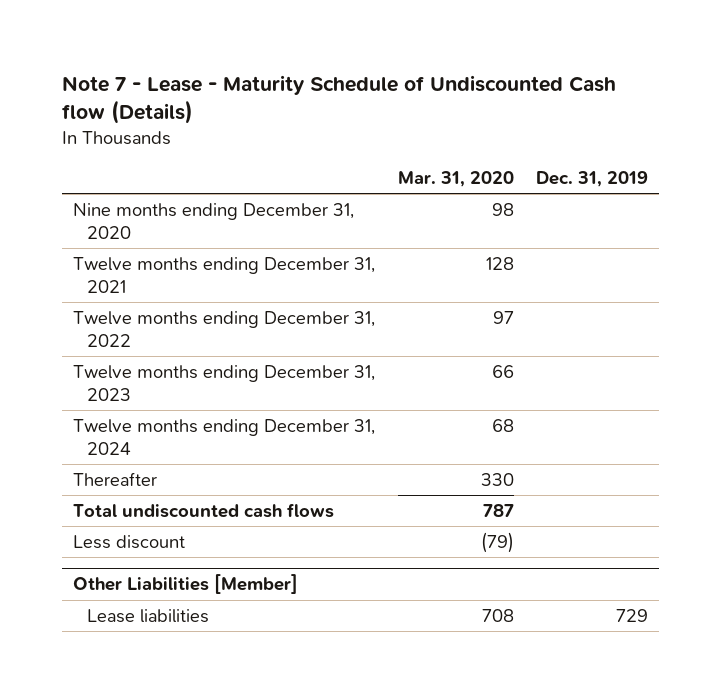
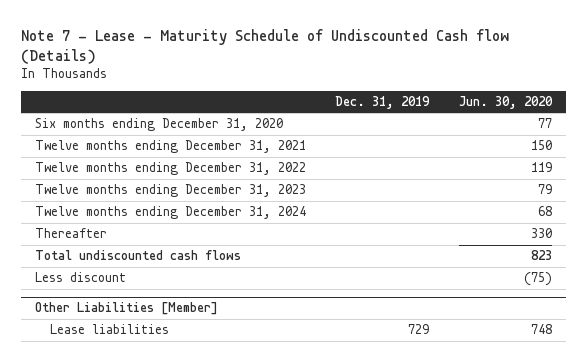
[397,171,514,188] Mar. 31, 2020 -> none
none -> [458,96,553,110] Jun. 30, 2020
[73,202,355,240] Nine months ending December 31, 2020 -> [35,118,284,132] Six months ending December 31, 2020

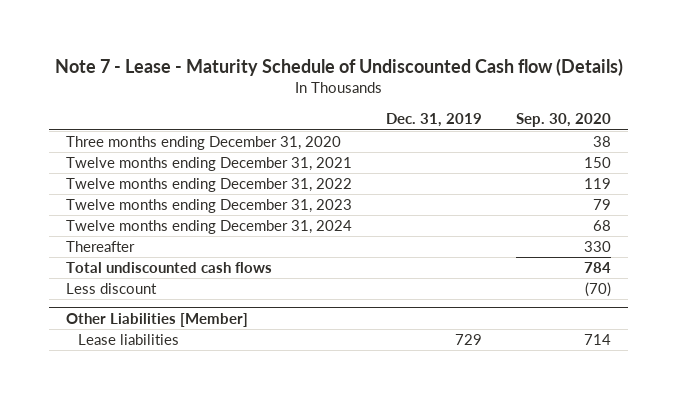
[458,96,553,110] Jun. 30, 2020 -> none
none -> [516,113,612,128] Sep. 30, 2020
[35,118,284,132] Six months ending December 31, 2020 -> [66,136,342,151] Three months ending December 31, 2020

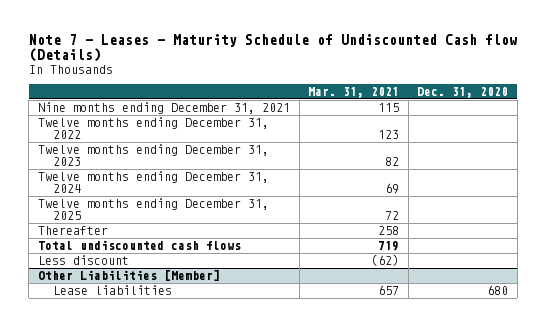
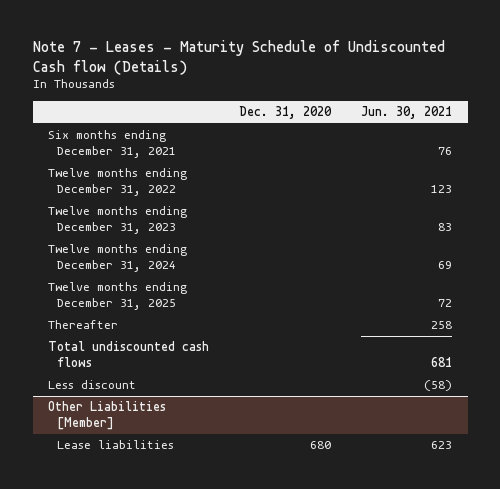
[308,87,400,99] Mar. 31, 2021 -> none
none -> [361,106,453,120] Jun. 30, 2021
[38,102,291,115] Nine months ending December 31, 2021 -> [48,130,177,159] Six months ending December 31, 2021

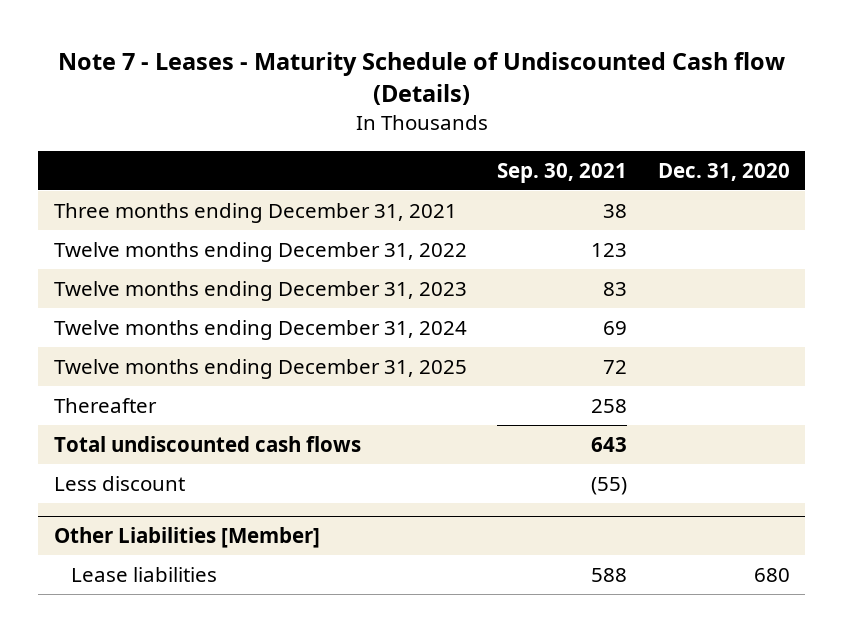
[361,106,453,120] Jun. 30, 2021 -> none
none -> [497,162,628,183] Sep. 30, 2021
[48,130,177,159] Six months ending December 31, 2021 -> [53,202,457,223] Three months ending December 31, 2021

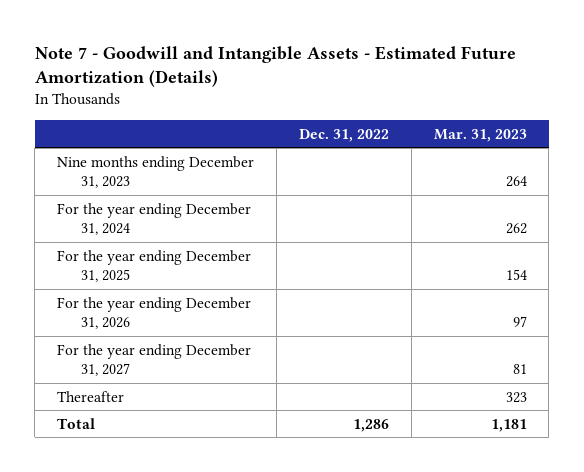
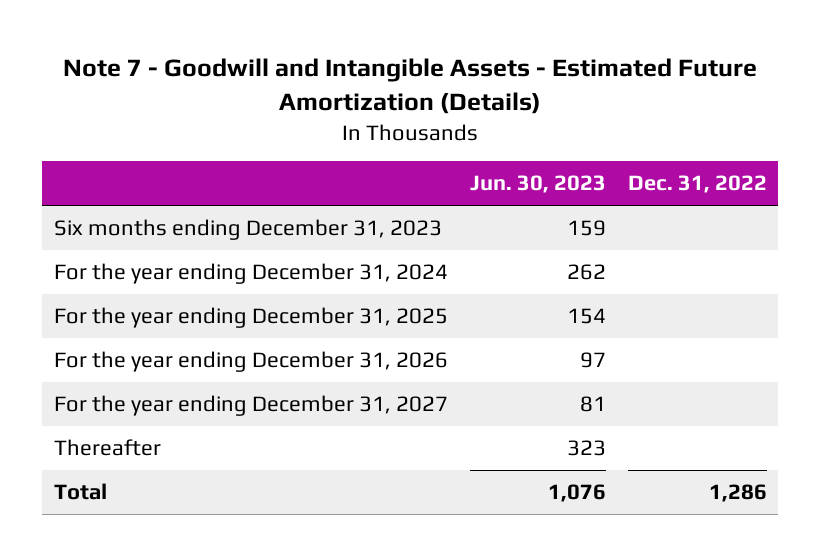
[433,128,527,142] Mar. 31, 2023 -> none
none -> [469,175,606,194] Jun. 30, 2023
[57,155,255,189] Nine months ending December 31, 2023 -> [53,219,442,241] Six months ending December 31, 2023

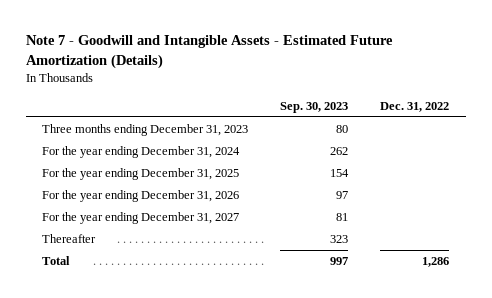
[469,175,606,194] Jun. 30, 2023 -> none
none -> [280,101,349,113] Sep. 30, 2023
[53,219,442,241] Six months ending December 31, 2023 -> [42,124,249,137] Three months ending December 31, 2023

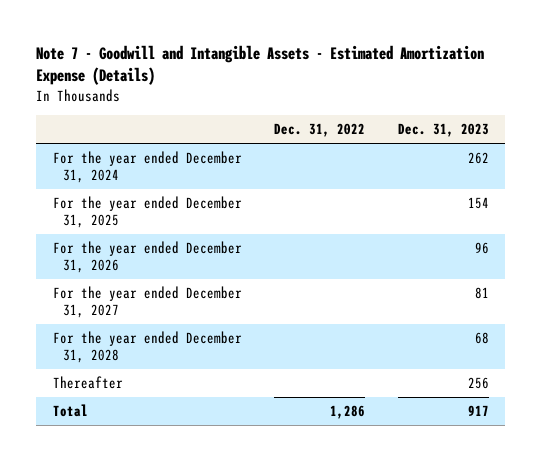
[25,35,393,70] Note 7 - Goodwill and Intangible Assets - Estimated Future Amortization (Details) -> [36,44,485,86] Note 7 - Goodwill and Intangible Assets - Estimated Amortization Expense (Details)
[280,101,349,113] Sep. 30, 2023 -> none
none -> [397,123,489,138] Dec. 31, 2023
[42,124,249,137] Three months ending December 31, 2023 -> none
[42,146,241,159] For the year ending December 31, 2024 -> [52,150,242,184] For the year ended December 31, 2024
[42,168,240,181] For the year ending December 31, 2025 -> [52,195,242,229] For the year ended December 31, 2025
[42,190,240,203] For the year ending December 31, 2026 -> [52,240,242,274] For the year ended December 31, 2026
[42,212,240,225] For the year ending December 31, 2027 -> [52,285,242,319] For the year ended December 31, 2027
none -> [52,330,242,364] For the year ended December 31, 2028

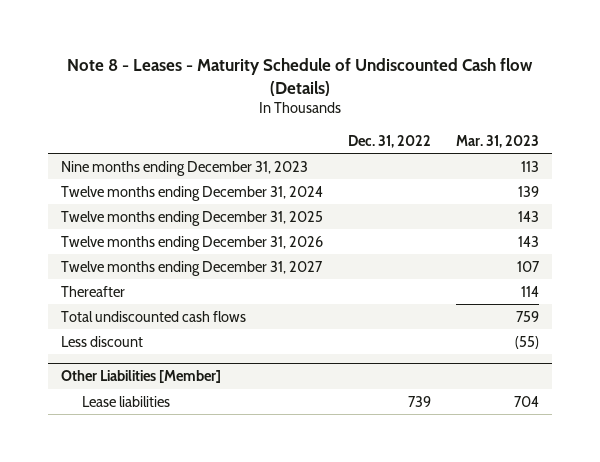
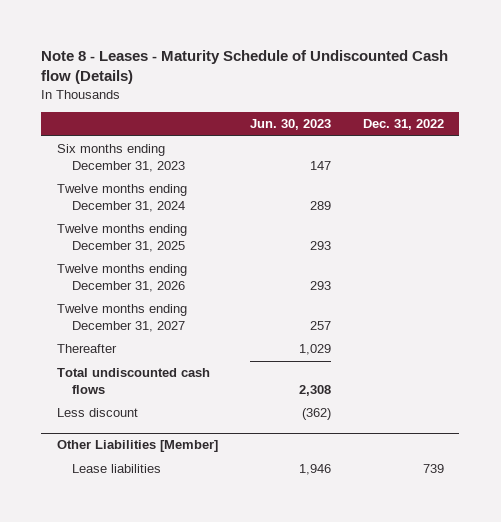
[456,134,540,148] Mar. 31, 2023 -> none
none -> [249,119,331,131] Jun. 30, 2023
[60,160,308,176] Nine months ending December 31, 2023 -> [57,144,185,172] Six months ending December 31, 2023

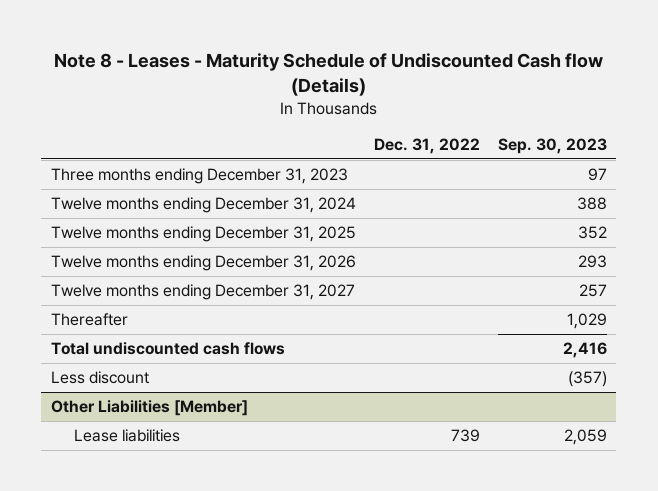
[249,119,331,131] Jun. 30, 2023 -> none
none -> [498,138,608,155] Sep. 30, 2023
[57,144,185,172] Six months ending December 31, 2023 -> [50,168,348,185] Three months ending December 31, 2023

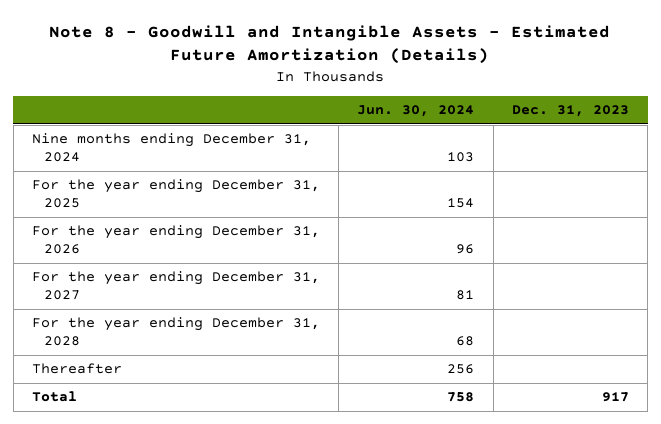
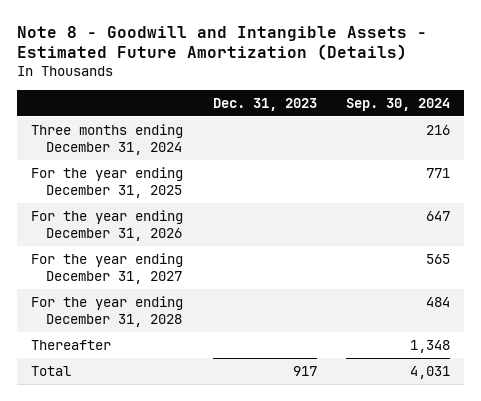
[357,105,475,118] Jun. 30, 2024 -> none
none -> [345,97,450,111] Sep. 30, 2024
[31,133,311,163] Nine months ending December 31, 2024 -> [31,123,184,156] Three months ending December 31, 2024

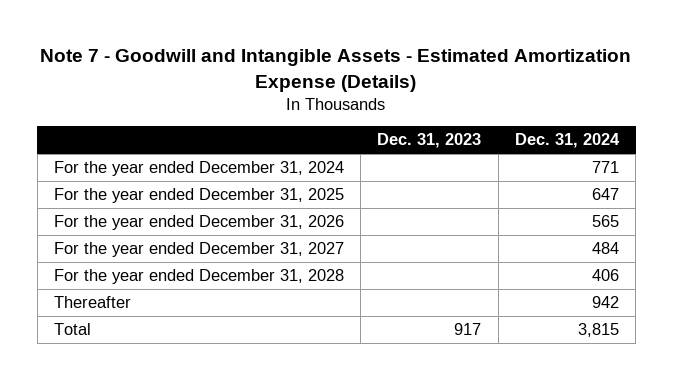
[16,25,427,61] Note 8 - Goodwill and Intangible Assets - Estimated Future Amortization (Details) -> [40,49,632,92] Note 7 - Goodwill and Intangible Assets - Estimated Amortization Expense (Details)
[345,97,450,111] Sep. 30, 2024 -> none
none -> [514,133,620,149] Dec. 31, 2024
[31,123,184,156] Three months ending December 31, 2024 -> none
[31,166,184,199] For the year ending December 31, 2025 -> [53,161,344,177] For the year ended December 31, 2024
[31,209,184,242] For the year ending December 31, 2026 -> [53,188,344,204] For the year ended December 31, 2025
[31,252,184,285] For the year ending December 31, 2027 -> [53,215,344,231] For the year ended December 31, 2026
[31,295,184,328] For the year ending December 31, 2028 -> [53,242,344,258] For the year ended December 31, 2027
none -> [53,269,344,285] For the year ended December 31, 2028

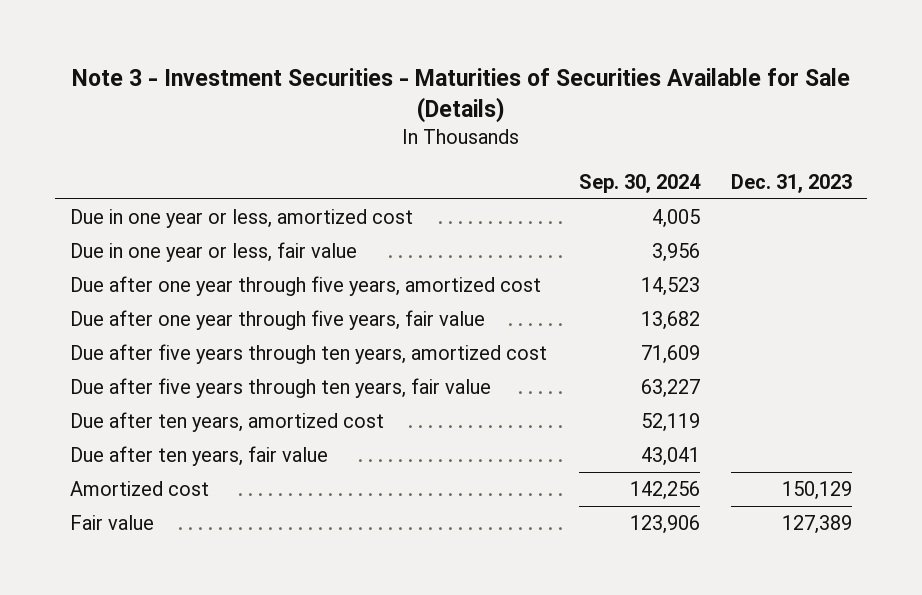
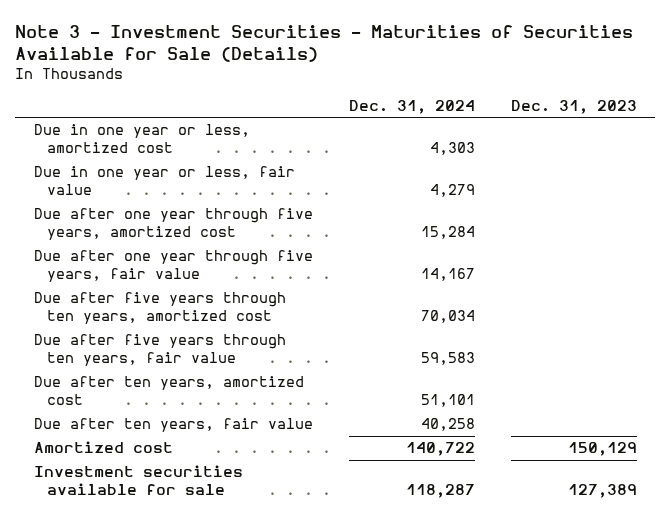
[578,173,701,193] Sep. 30, 2024 -> none
none -> [348,99,475,114] Dec. 31, 2024
[70,515,155,531] Fair value -> [33,465,243,496] Investment securities available for sale

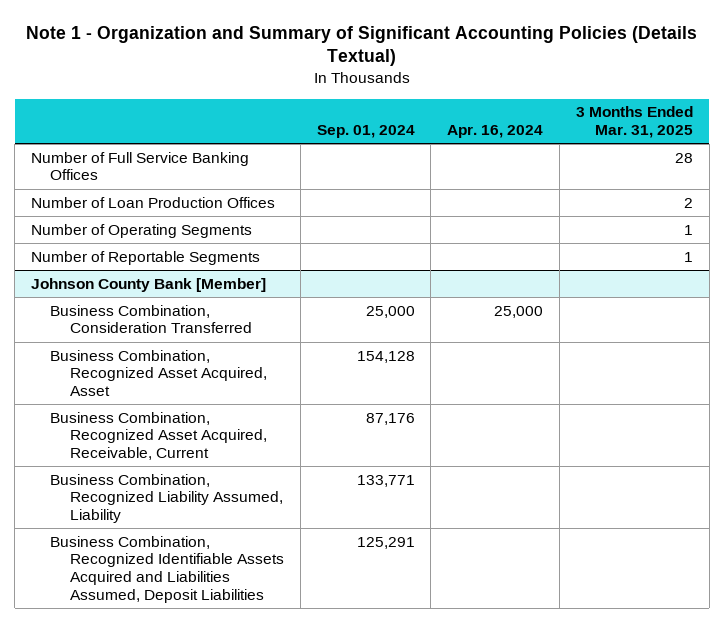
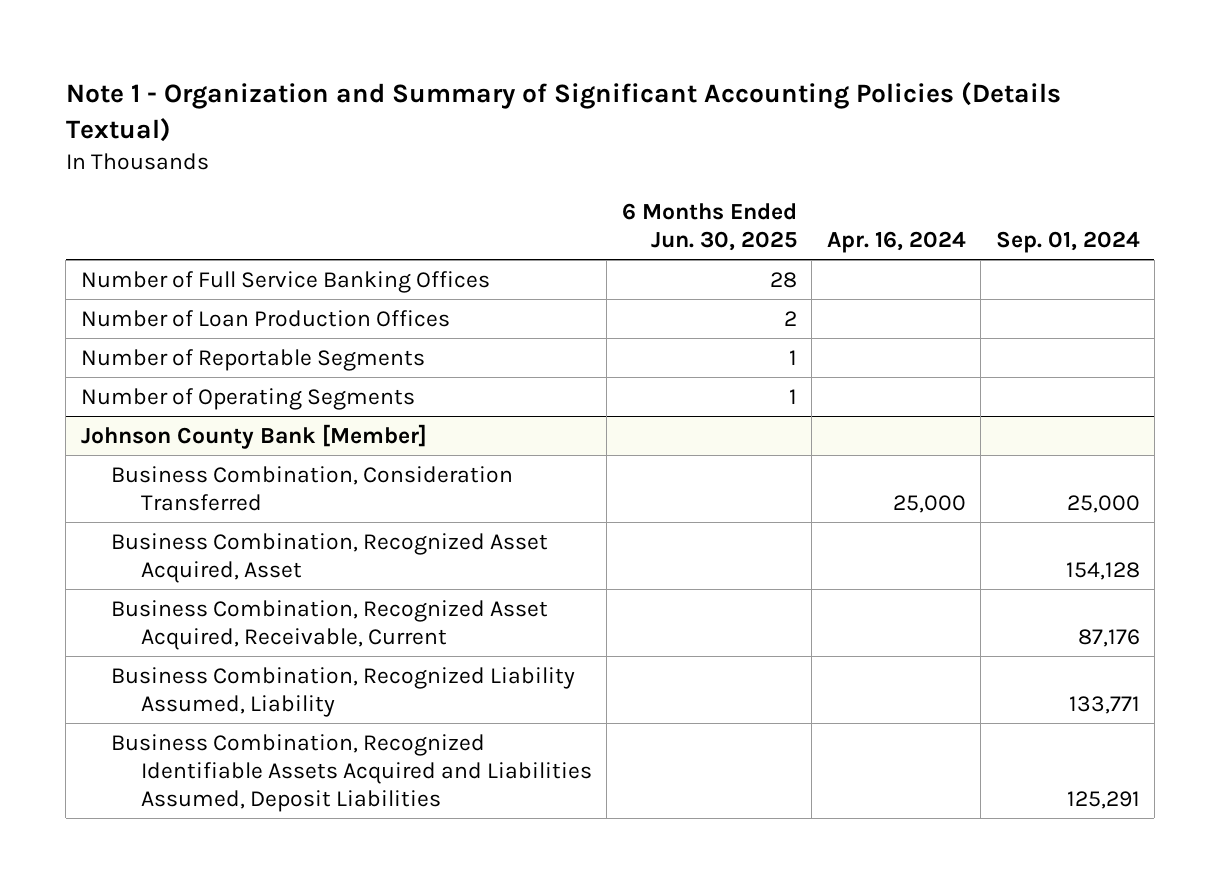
[575,106,693,139] 3 Months Ended Mar. 31, 2025 -> none
none -> [621,202,797,252] 6 Months Ended Jun. 30, 2025
[30,223,252,238] Number of Operating Segments -> [80,387,415,410] Number of Operating Segments

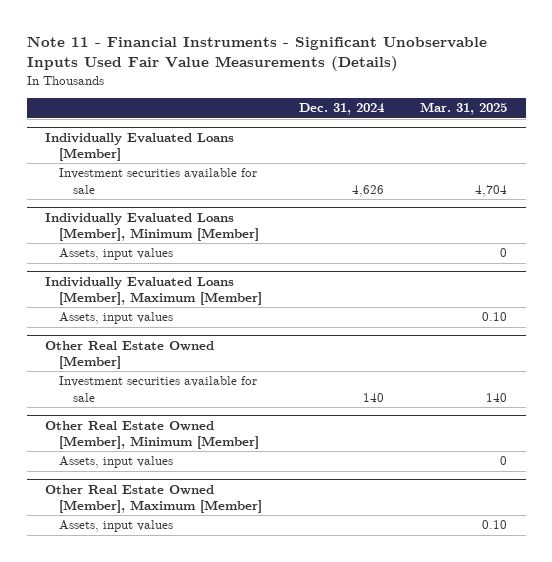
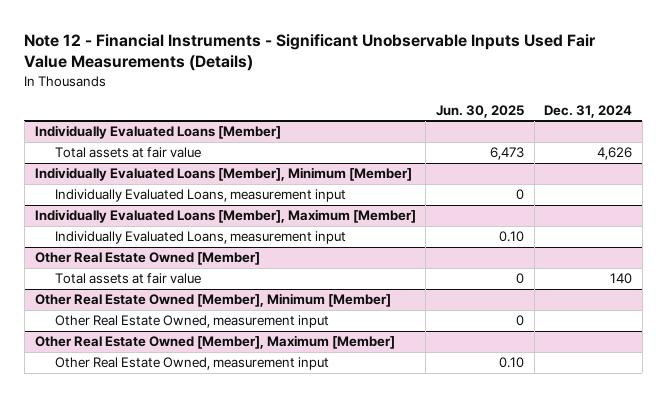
[26,35,487,72] Note 11 - Financial Instruments - Significant Unobservable Inputs Used Fair Value Measurements (Details) -> [24,33,597,72] Note 12 - Financial Instruments - Significant Unobservable Inputs Used Fair Value Measurements (Details)
[420,102,508,116] Mar. 31, 2025 -> none
none -> [435,104,524,118] Jun. 30, 2025
[59,168,258,194] Investment securities available for sale -> [54,147,201,159] Total assets at fair value
[59,248,174,261] Assets, input values -> [54,189,346,203] Individually Evaluated Loans, measurement input
[59,312,174,325] Assets, input values -> [54,231,346,245] Individually Evaluated Loans, measurement input
[59,376,258,402] Investment securities available for sale -> [54,273,201,285] Total assets at fair value
[59,456,174,469] Assets, input values -> [54,315,329,329] Other Real Estate Owned, measurement input
[59,520,174,533] Assets, input values -> [54,357,329,371] Other Real Estate Owned, measurement input

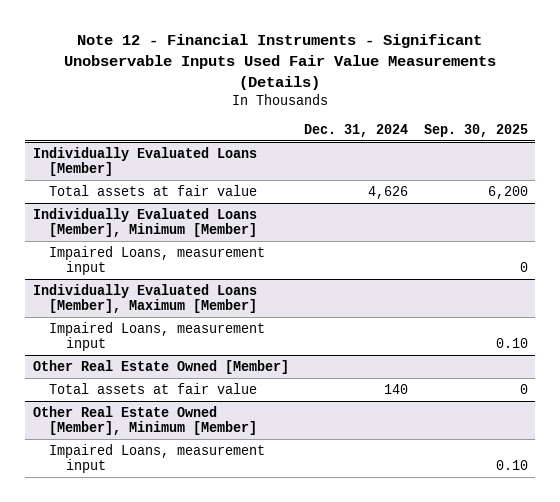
[435,104,524,118] Jun. 30, 2025 -> none
none -> [423,123,528,137] Sep. 30, 2025
[54,189,346,203] Individually Evaluated Loans, measurement input -> [49,245,266,276] Impaired Loans, measurement input
[54,231,346,245] Individually Evaluated Loans, measurement input -> [49,321,266,352] Impaired Loans, measurement input
[54,315,329,329] Other Real Estate Owned, measurement input -> none
[34,335,395,350] Other Real Estate Owned [Member], Maximum [Member] -> none
[54,357,329,371] Other Real Estate Owned, measurement input -> none
none -> [49,443,266,474] Impaired Loans, measurement input

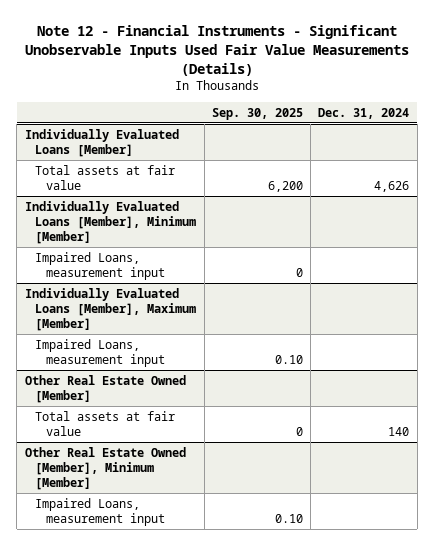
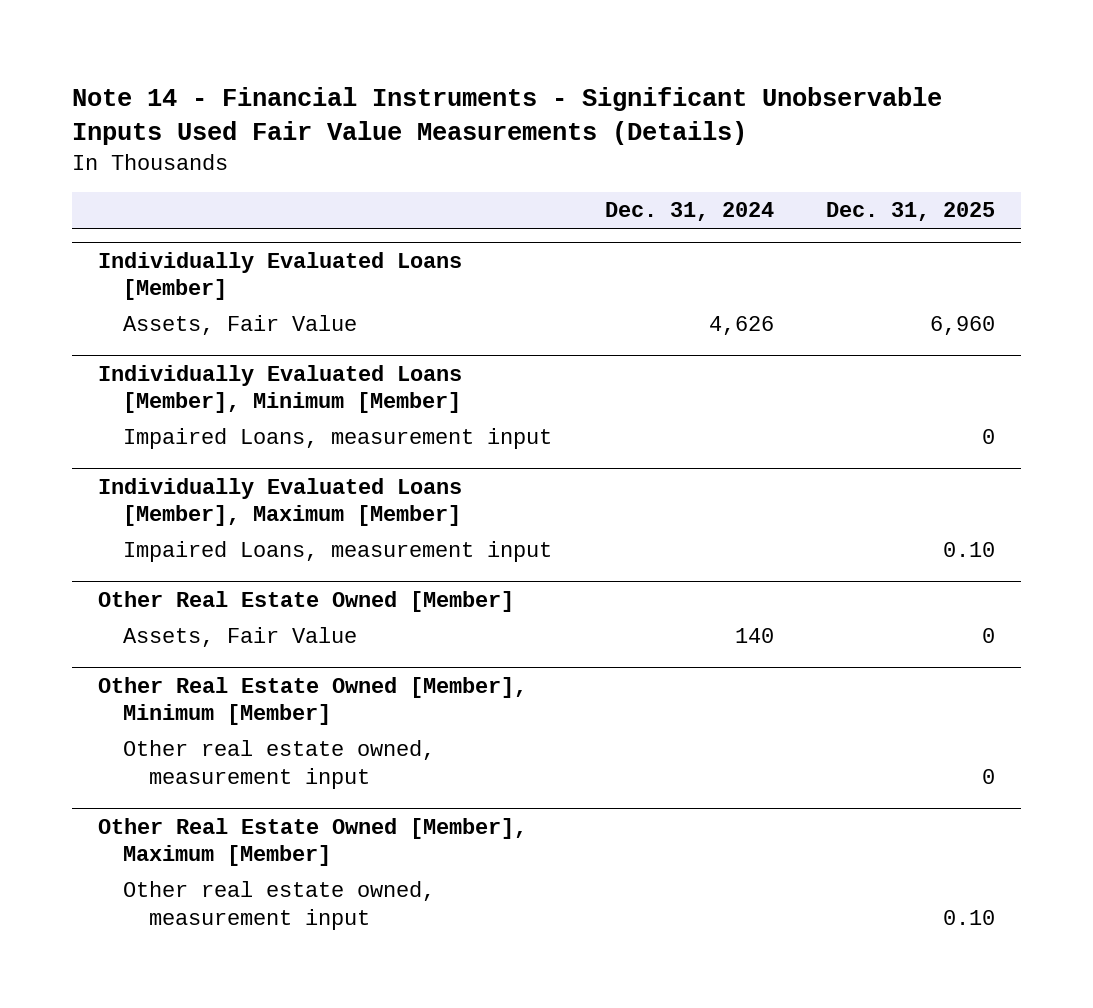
[24,24,409,76] Note 12 - Financial Instruments - Significant Unobservable Inputs Used Fair Value Measurements (Details) -> [72,87,943,146] Note 14 - Financial Instruments - Significant Unobservable Inputs Used Fair Value Measurements (Details)
[211,107,303,120] Sep. 30, 2025 -> none
none -> [825,202,995,222] Dec. 31, 2025
[35,164,176,190] Total assets at fair value -> [123,315,358,336] Assets, Fair Value
[35,410,176,436] Total assets at fair value -> [123,627,358,648] Assets, Fair Value
[35,497,166,526] Impaired Loans, measurement input -> none
none -> [123,740,436,789] Other real estate owned, measurement input
none -> [98,818,528,867] Other Real Estate Owned [Member], Maximum [Member]
none -> [123,881,436,930] Other real estate owned, measurement input

